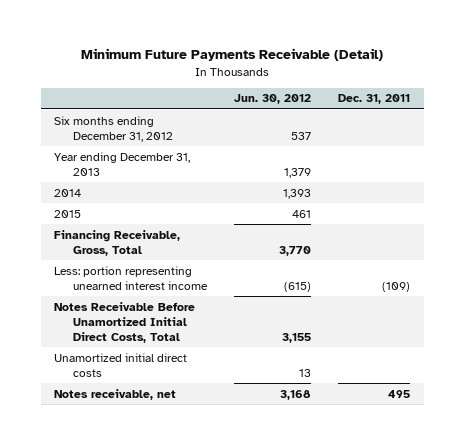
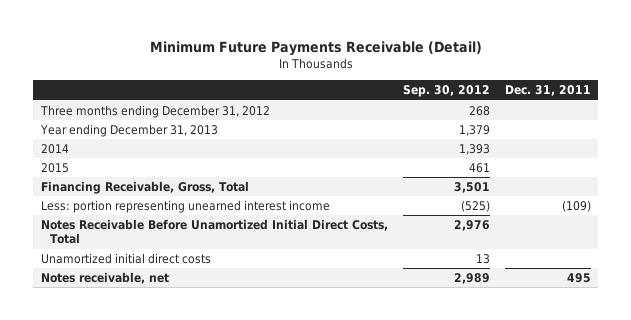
[234,94,312,105] Jun. 30, 2012 -> none
none -> [402,85,490,98] Sep. 30, 2012
[54,115,173,142] Six months ending December 31, 2012 -> [39,105,270,119] Three months ending December 31, 2012

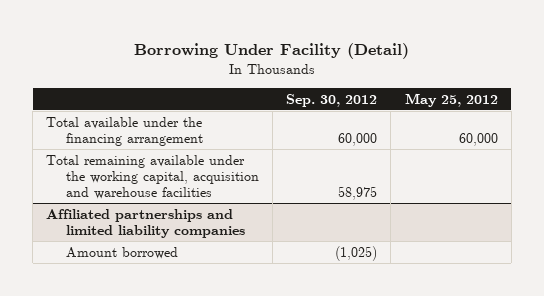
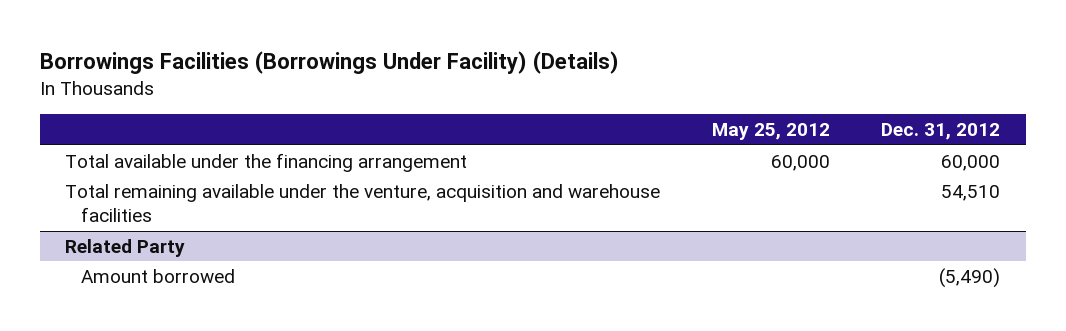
[134,42,410,59] Borrowing Under Facility (Detail) -> [39,51,619,75] Borrowings Facilities (Borrowings Under Facility) (Details)
[286,93,378,107] Sep. 30, 2012 -> none
none -> [881,123,1001,141] Dec. 31, 2012
[46,208,246,239] Affiliated partnerships and limited liability companies -> none
[66,246,179,259] Amount borrowed -> none
[46,154,260,200] Total remaining available under the working capital, acquisition and warehouse facilities -> [65,183,661,223] Total remaining available under the venture, acquisition and warehouse facilities
none -> [65,238,186,257] Related Party
none -> [80,268,235,283] Amount borrowed

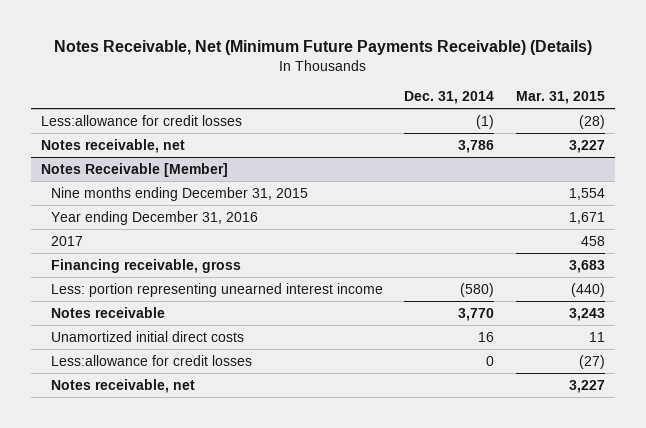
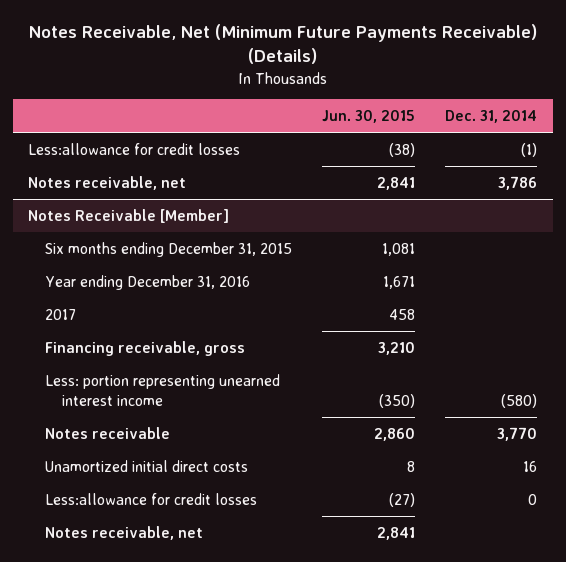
[515,91,605,105] Mar. 31, 2015 -> none
none -> [322,110,416,124] Jun. 30, 2015
[51,186,309,201] Nine months ending December 31, 2015 -> [45,241,293,257] Six months ending December 31, 2015

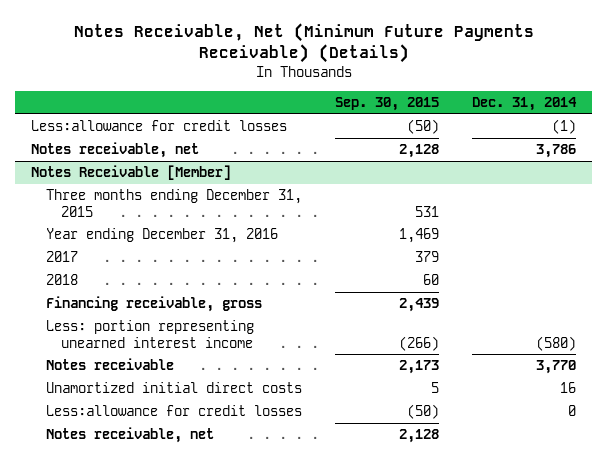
[322,110,416,124] Jun. 30, 2015 -> none
none -> [335,97,440,112] Sep. 30, 2015
[45,241,293,257] Six months ending December 31, 2015 -> [46,189,303,217] Three months ending December 31, 2015
none -> [46,274,79,286] 2018

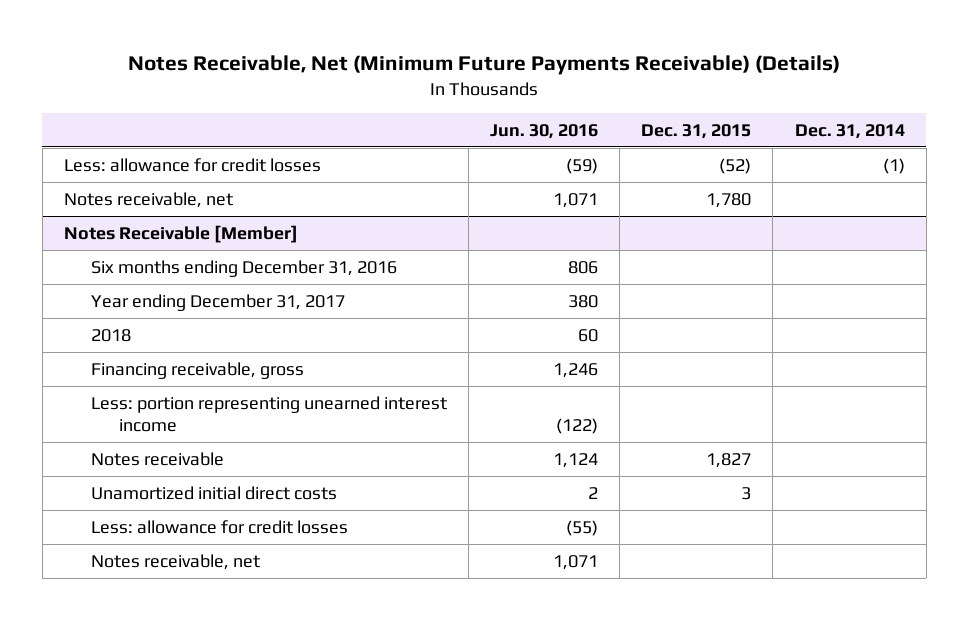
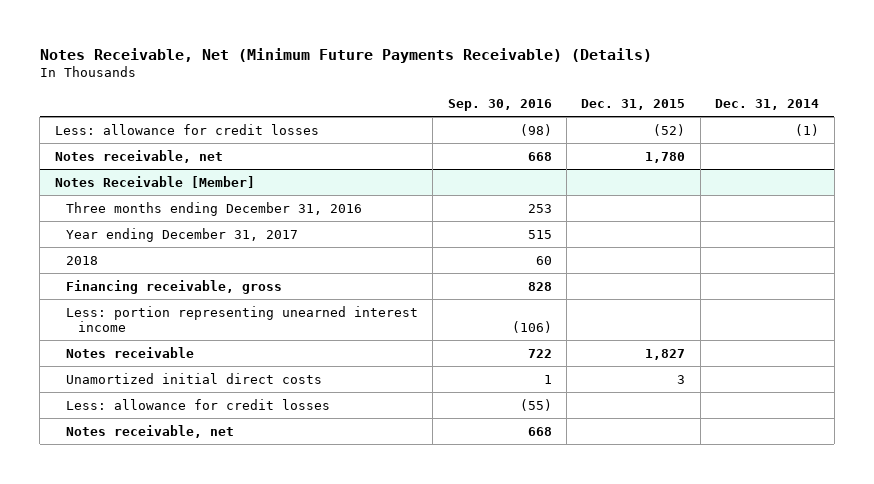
[490,123,599,139] Jun. 30, 2016 -> none
none -> [447,99,552,112] Sep. 30, 2016
[91,259,398,277] Six months ending December 31, 2016 -> [66,201,363,216] Three months ending December 31, 2016

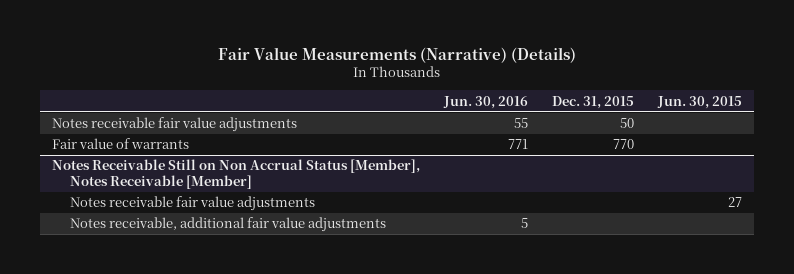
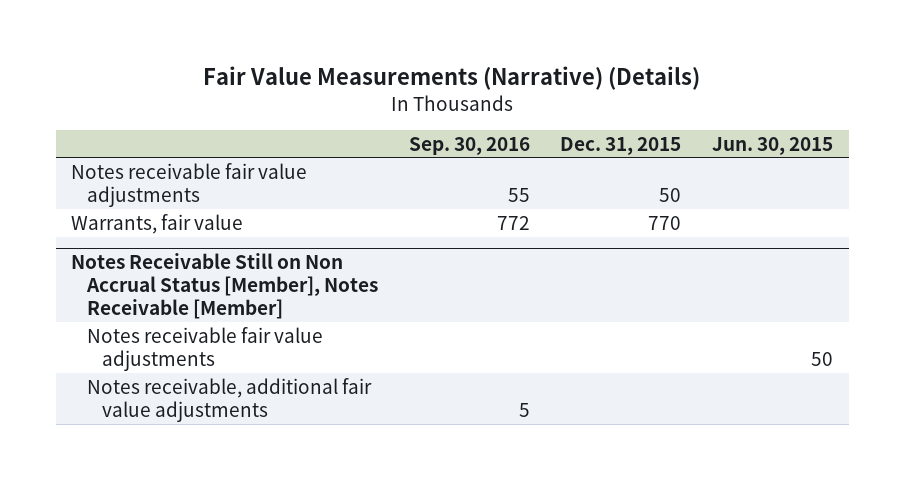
[443,95,529,109] Jun. 30, 2016 -> none
none -> [408,136,530,155] Sep. 30, 2016
[52,138,190,150] Fair value of warrants -> [71,213,244,234] Warrants, fair value
[728,197,743,208] 27 -> [811,351,834,366] 50

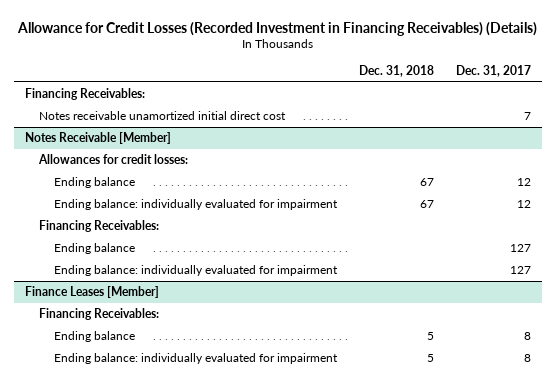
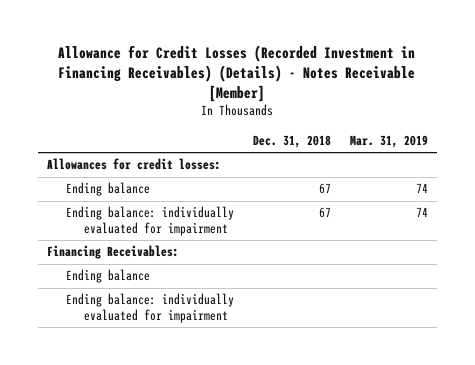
[16,21,537,36] Allowance for Credit Losses (Recorded Investment in Financing Receivables) (Details) -> [58,44,416,103] Allowance for Credit Losses (Recorded Investment in Financing Receivables) (Details) - Notes Receivable [Member]
[455,65,531,78] Dec. 31, 2017 -> none
none -> [349,134,428,148] Mar. 31, 2019
none -> [47,158,222,171] Allowances for credit losses:
none -> [65,182,150,197] Ending balance
none -> [65,206,234,236] Ending balance: individually evaluated for impairment
[39,111,287,121] Notes receivable unamortized initial direct cost -> none
[25,132,172,145] Notes Receivable [Member] -> none
[38,154,189,165] Allowances for credit losses: -> none
[53,177,135,189] Ending balance -> none
[53,199,338,211] Ending balance: individually evaluated for impairment -> none
[39,220,160,233] Financing Receivables: -> none
[53,243,135,255] Ending balance -> none
[53,265,338,277] Ending balance: individually evaluated for impairment -> none
[25,286,160,299] Finance Leases [Member] -> none
[39,308,160,321] Financing Receivables: -> none
[53,331,135,343] Ending balance -> none
[53,353,338,365] Ending balance: individually evaluated for impairment -> none
none -> [65,269,150,284] Ending balance
none -> [65,293,234,323] Ending balance: individually evaluated for impairment

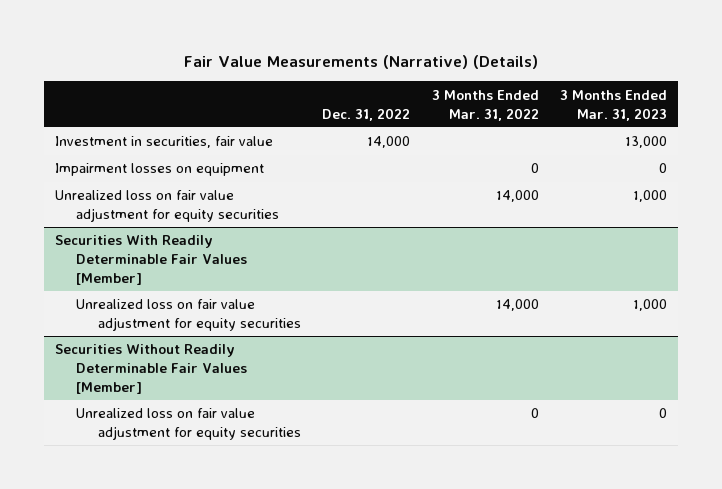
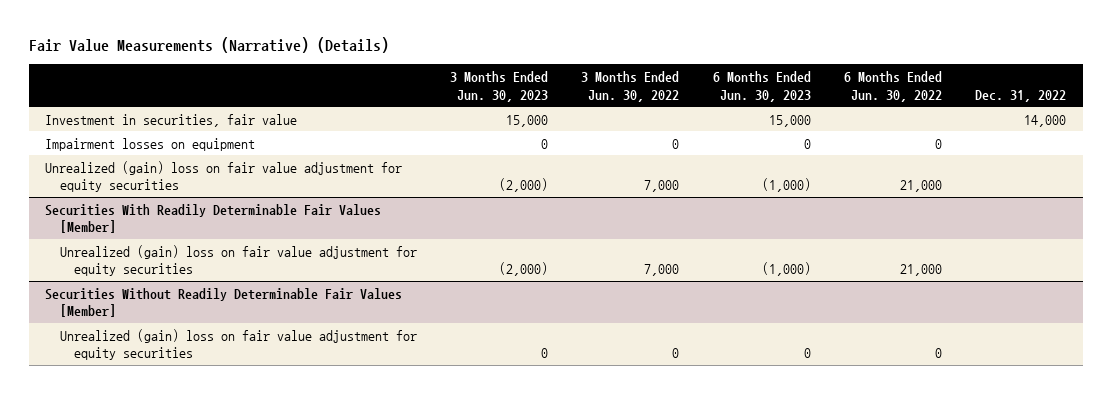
[431,89,539,121] 3 Months Ended Mar. 31, 2022 -> none
[559,89,667,121] 3 Months Ended Mar. 31, 2023 -> none
none -> [449,70,548,102] 3 Months Ended Jun. 30, 2023
none -> [581,70,680,102] 3 Months Ended Jun. 30, 2022
none -> [712,70,811,102] 6 Months Ended Jun. 30, 2023
none -> [843,70,942,102] 6 Months Ended Jun. 30, 2022
[55,190,280,223] Unrealized loss on fair value adjustment for equity securities -> [45,160,403,193] Unrealized (gain) loss on fair value adjustment for equity securities
[76,299,301,332] Unrealized loss on fair value adjustment for equity securities -> [59,244,417,277] Unrealized (gain) loss on fair value adjustment for equity securities
[76,408,301,441] Unrealized loss on fair value adjustment for equity securities -> [59,328,417,361] Unrealized (gain) loss on fair value adjustment for equity securities

